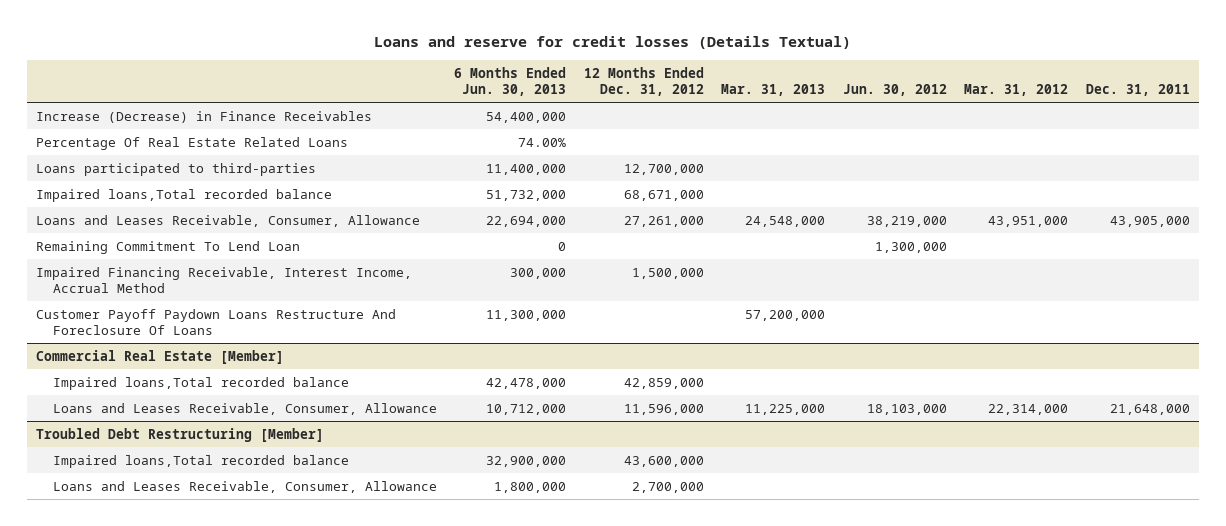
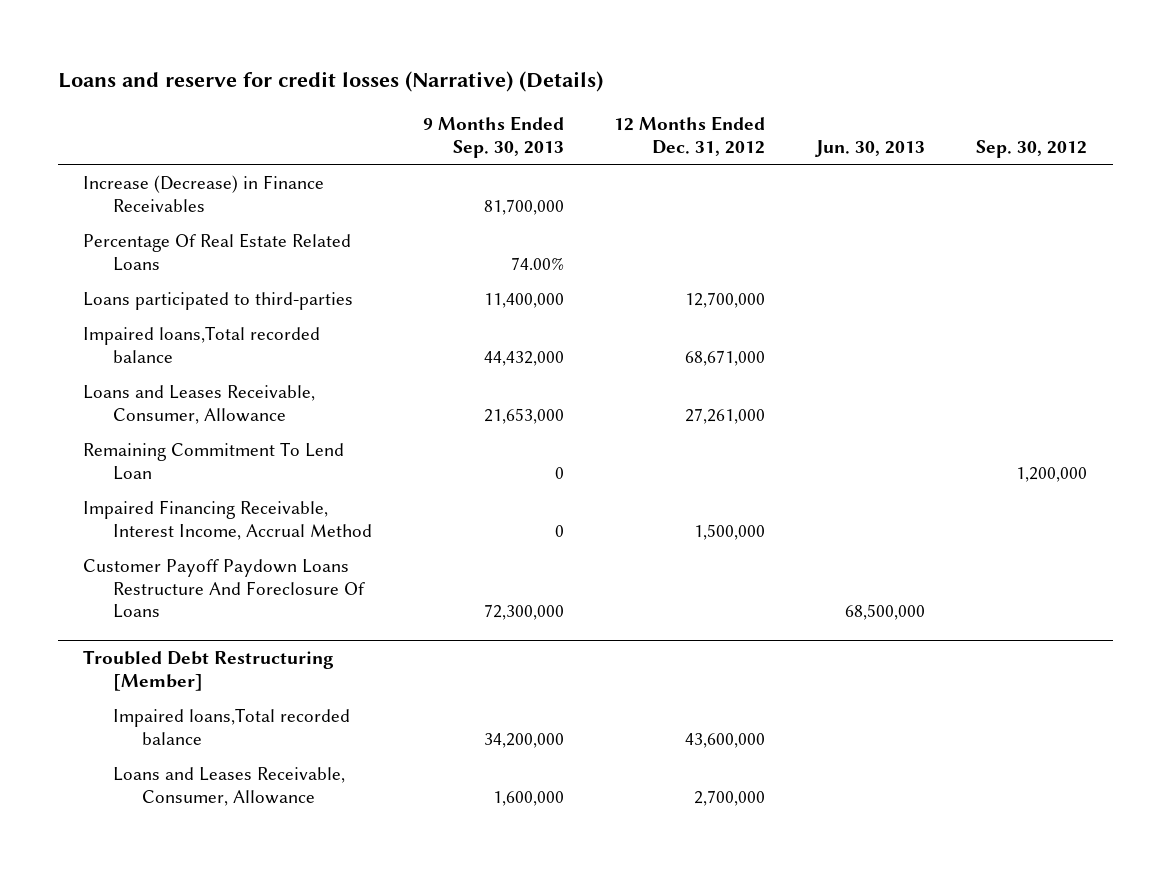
[373,36,851,50] Loans and reserve for credit losses (Details Textual) -> [57,71,603,93] Loans and reserve for credit losses (Narrative) (Details)
[454,66,567,96] 6 Months Ended Jun. 30, 2013 -> none
[721,83,826,96] Mar. 31, 2013 -> none
[842,83,947,96] Jun. 30, 2012 -> none
[964,83,1069,96] Mar. 31, 2012 -> none
[1085,83,1190,96] Dec. 31, 2011 -> none
none -> [422,116,564,159] 9 Months Ended Sep. 30, 2013
none -> [815,140,926,158] Jun. 30, 2013
none -> [976,140,1088,159] Sep. 30, 2012
[35,349,284,364] Commercial Real Estate [Member] -> none
[52,376,349,390] Impaired loans,Total recorded balance -> none
[52,402,437,415] Loans and Leases Receivable, Consumer, Allowance -> none

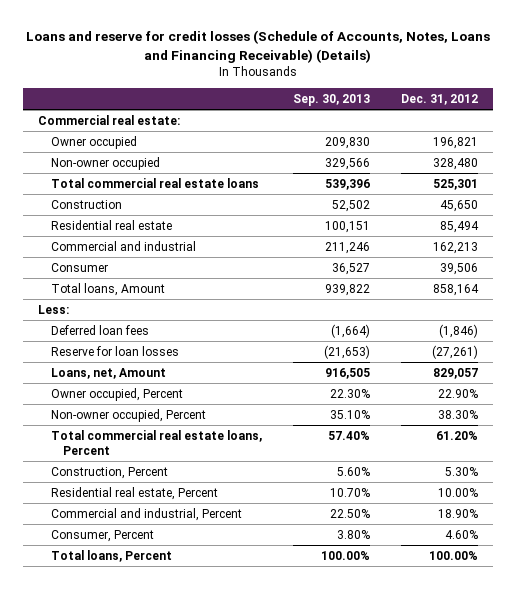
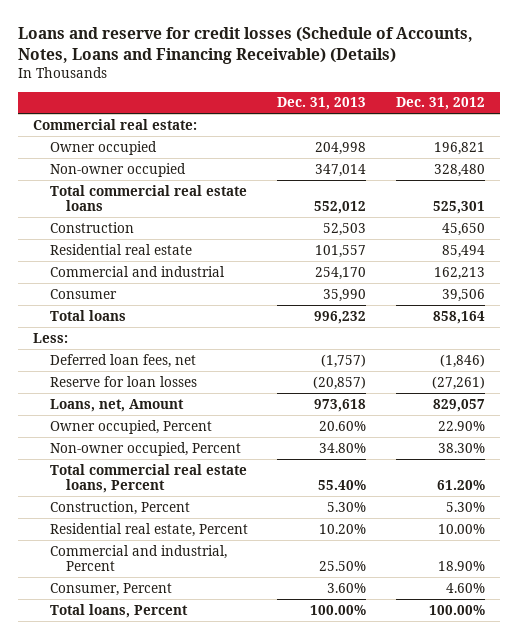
[292,93,370,106] Sep. 30, 2013 -> none
none -> [277,97,367,111] Dec. 31, 2013
[50,282,165,296] Total loans, Amount -> [49,309,126,321] Total loans
[50,324,149,335] Deferred loan fees -> [49,353,196,368] Deferred loan fees, net

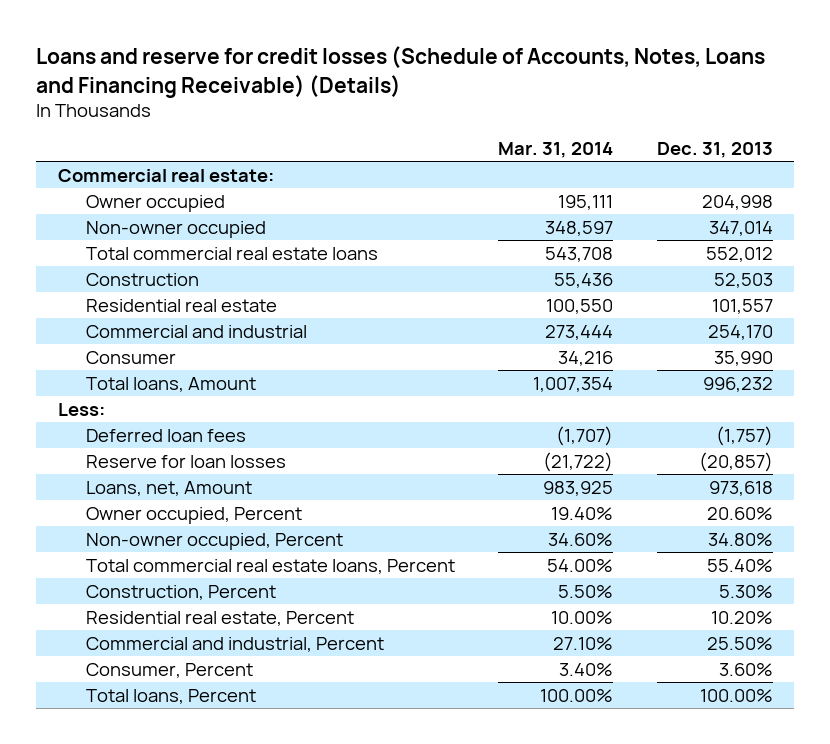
[395,97,485,111] Dec. 31, 2012 -> none
none -> [498,141,614,158] Mar. 31, 2014
[49,309,126,321] Total loans -> [85,376,256,392] Total loans, Amount
[49,353,196,368] Deferred loan fees, net -> [85,428,246,442] Deferred loan fees

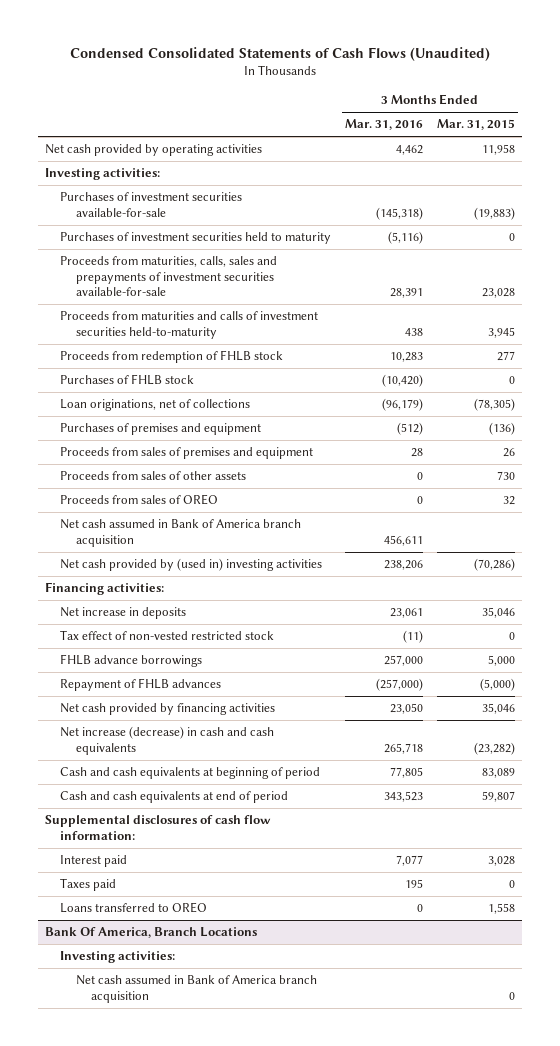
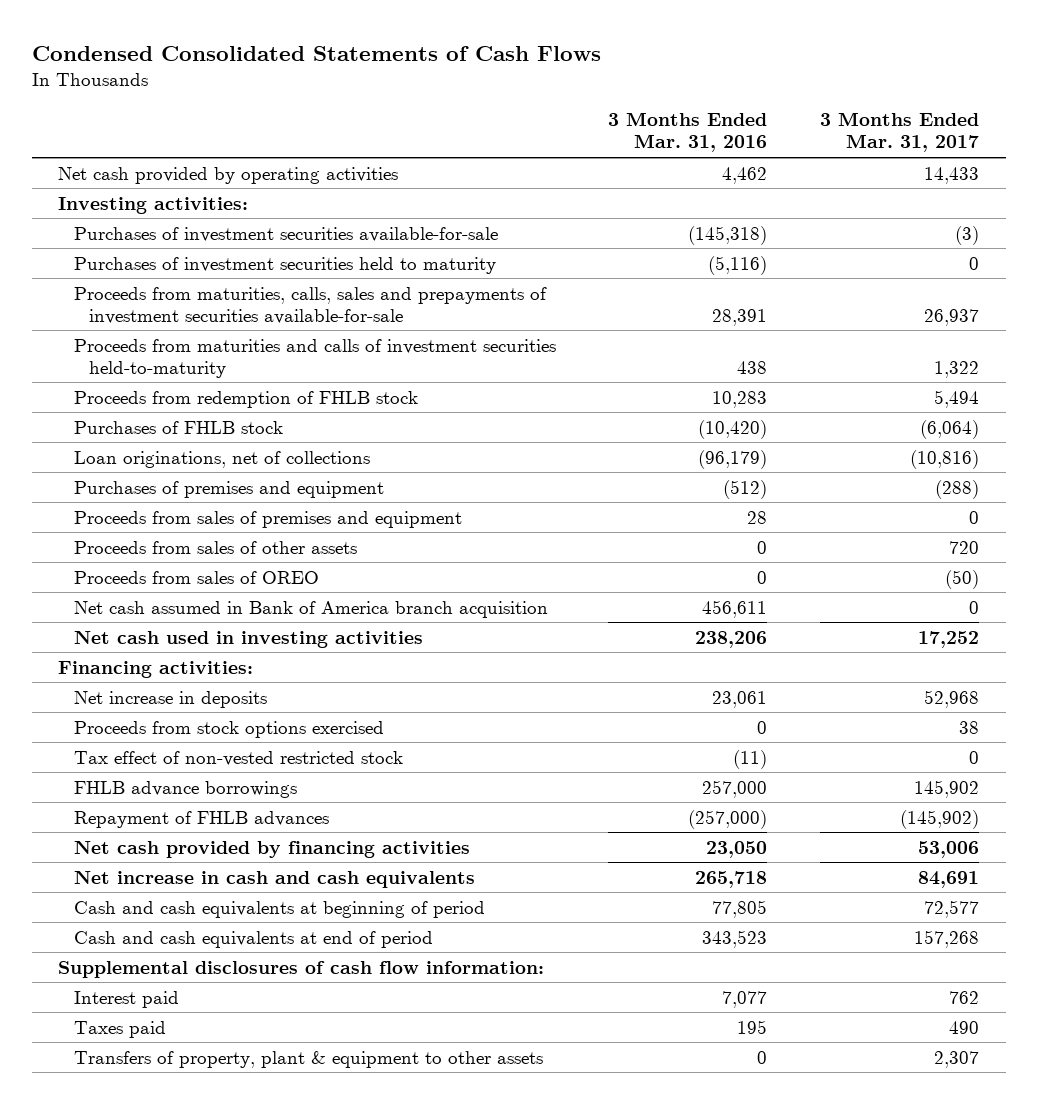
[69,46,490,61] Condensed Consolidated Statements of Cash Flows (Unaudited) -> [32,45,602,61] Condensed Consolidated Statements of Cash Flows
[436,119,515,131] Mar. 31, 2015 -> none
none -> [820,112,980,153] 3 Months Ended Mar. 31, 2017
[60,558,323,572] Net cash provided by (used in) investing activities -> [73,630,423,648] Net cash used in investing activities
none -> [73,720,384,738] Proceeds from stock options exercised
[60,726,275,755] Net increase (decrease) in cash and cash equivalents -> [73,870,475,888] Net increase in cash and cash equivalents
[60,902,208,914] Loans transferred to OREO -> none
[44,927,257,939] Bank Of America, Branch Locations -> none
[60,951,176,964] Investing activities: -> none
[75,975,317,1003] Net cash assumed in Bank of America branch acquisition -> none
none -> [73,1050,543,1068] Transfers of property, plant & equipment to other assets

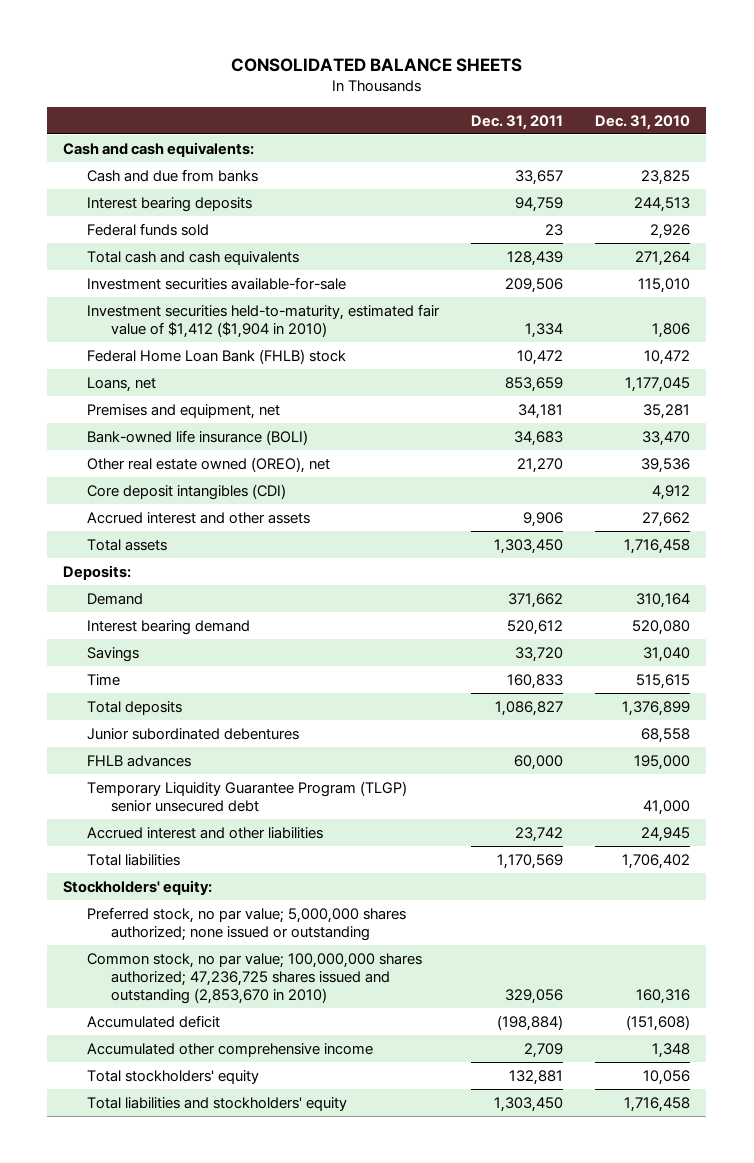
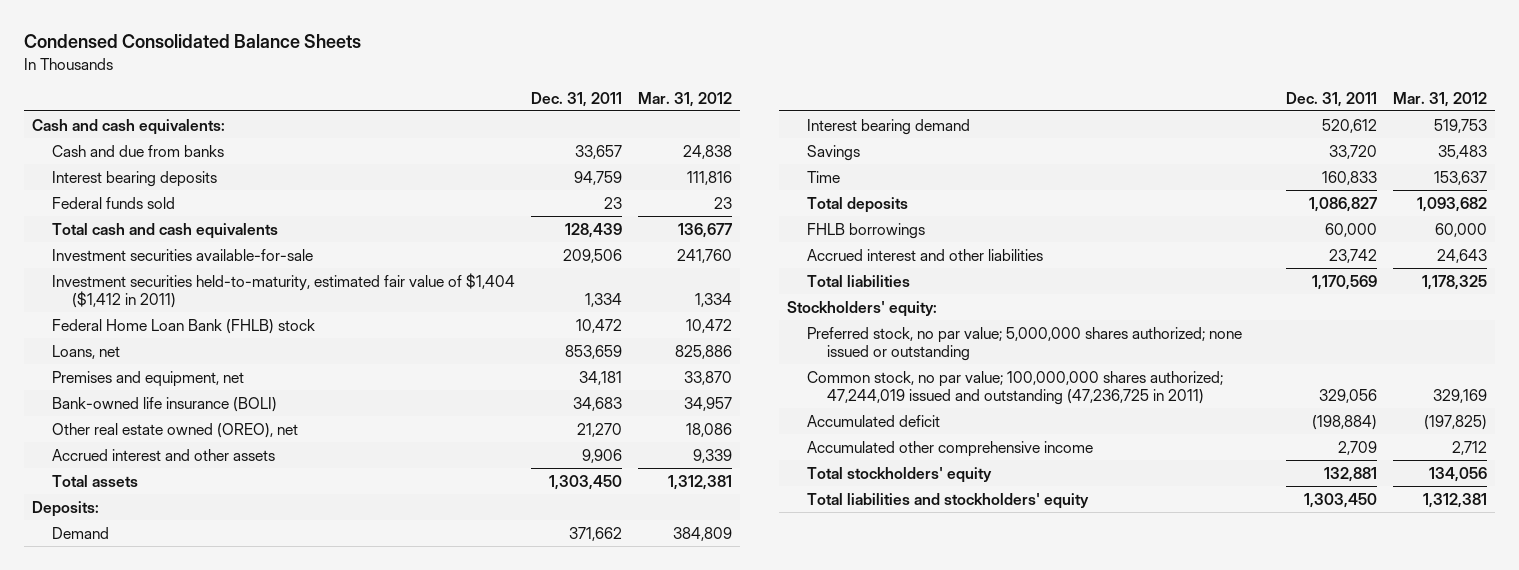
[230,57,522,72] CONSOLIDATED BALANCE SHEETS -> [23,34,361,49] Condensed Consolidated Balance Sheets
[595,114,691,130] Dec. 31, 2010 -> none
none -> [637,91,732,107] Mar. 31, 2012
[87,304,441,339] Investment securities held-to-maturity, estimated fair value of $1,412 ($1,904 in 2010) -> [51,272,515,308] Investment securities held-to-maturity, estimated fair value of $1,404 ($1,412 in 2011)
[87,484,287,501] Core deposit intangibles (CDI) -> none
[87,728,300,741] Junior subordinated debentures -> none
[87,755,192,768] FHLB advances -> none
[87,781,408,813] Temporary Liquidity Guarantee Program (TLGP) senior unsecured debt -> none
none -> [807,222,926,239] FHLB borrowings
[87,953,423,1004] Common stock, no par value; 100,000,000 shares authorized; 47,236,725 shares issued and outstanding (2,853,670 in 2010) -> [807,370,1224,405] Common stock, no par value; 100,000,000 shares authorized; 47,244,019 issued and outstanding (47,236,725 in 2011)

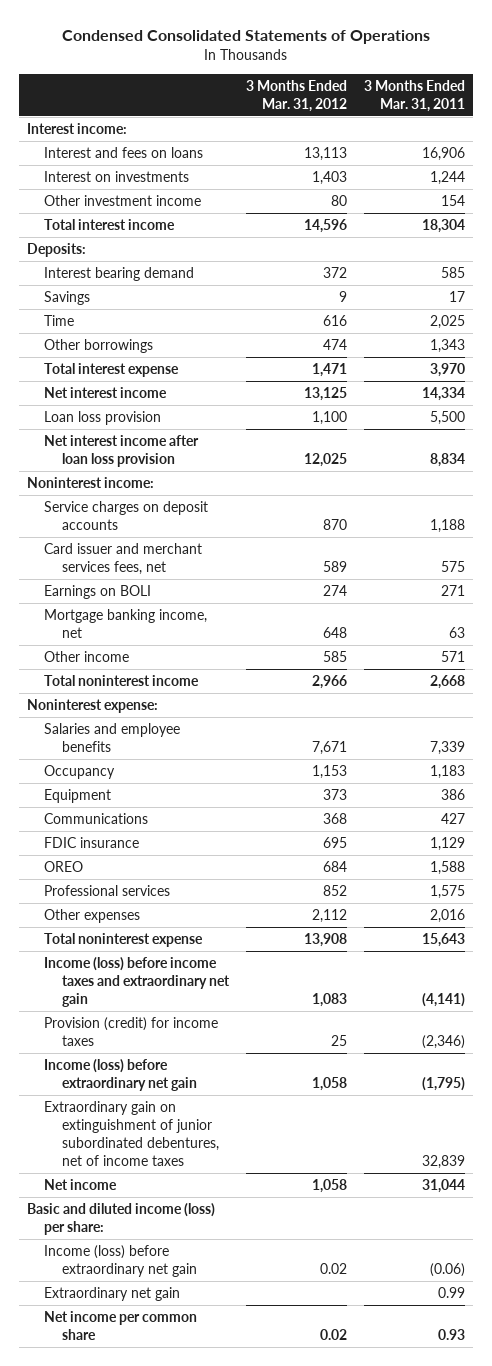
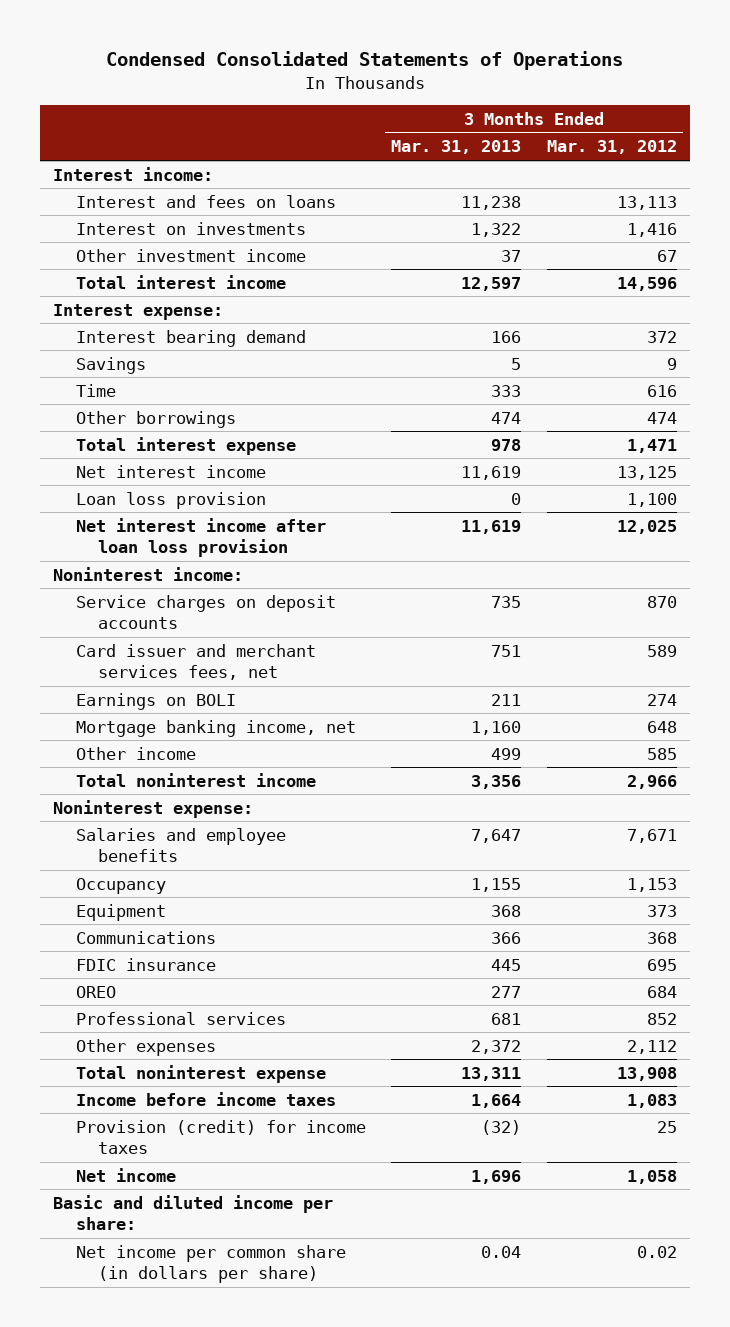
[363,80,465,112] 3 Months Ended Mar. 31, 2011 -> none
none -> [391,140,522,155] Mar. 31, 2013
[311,171,347,186] 1,403 -> [627,222,678,237] 1,416
[330,195,347,207] 80 -> [657,249,678,262] 67
[27,243,87,258] Deposits: -> none
none -> [53,303,224,320] Interest expense:
[44,957,230,1007] Income (loss) before income taxes and extraordinary net gain -> [75,1091,336,1106] Income before income taxes
[44,1059,197,1092] Income (loss) before extraordinary net gain -> none
[44,1101,219,1166] Extraordinary gain on extinguishment of junior subordinated debentures, net of income taxes -> none
[44,1245,197,1278] Income (loss) before extraordinary net gain -> none
[44,1287,181,1302] Extraordinary net gain -> none
[27,1203,216,1236] Basic and diluted income (loss) per share: -> [53,1194,334,1231] Basic and diluted income per share:
[44,1311,198,1341] Net income per common share -> [75,1244,346,1284] Net income per common share (in dollars per share)

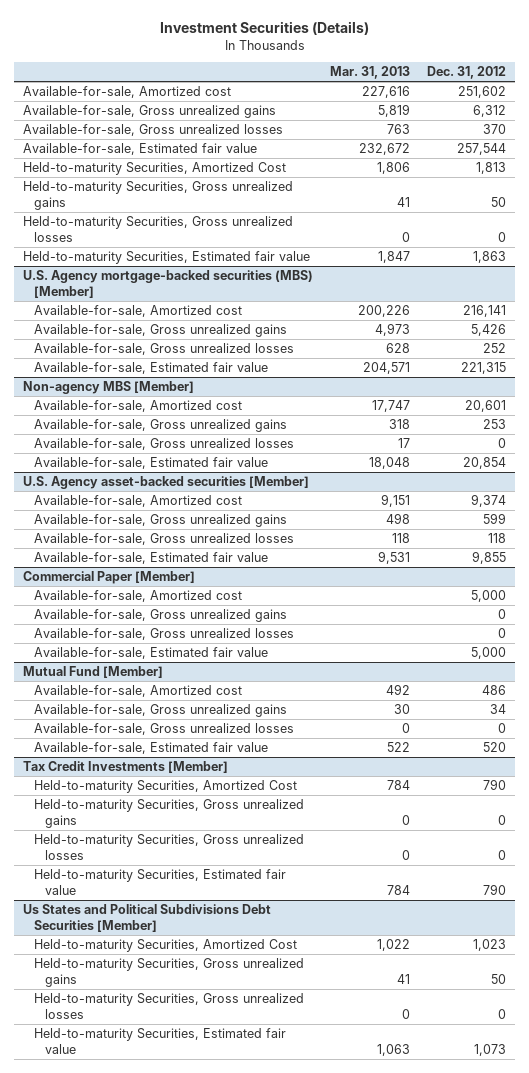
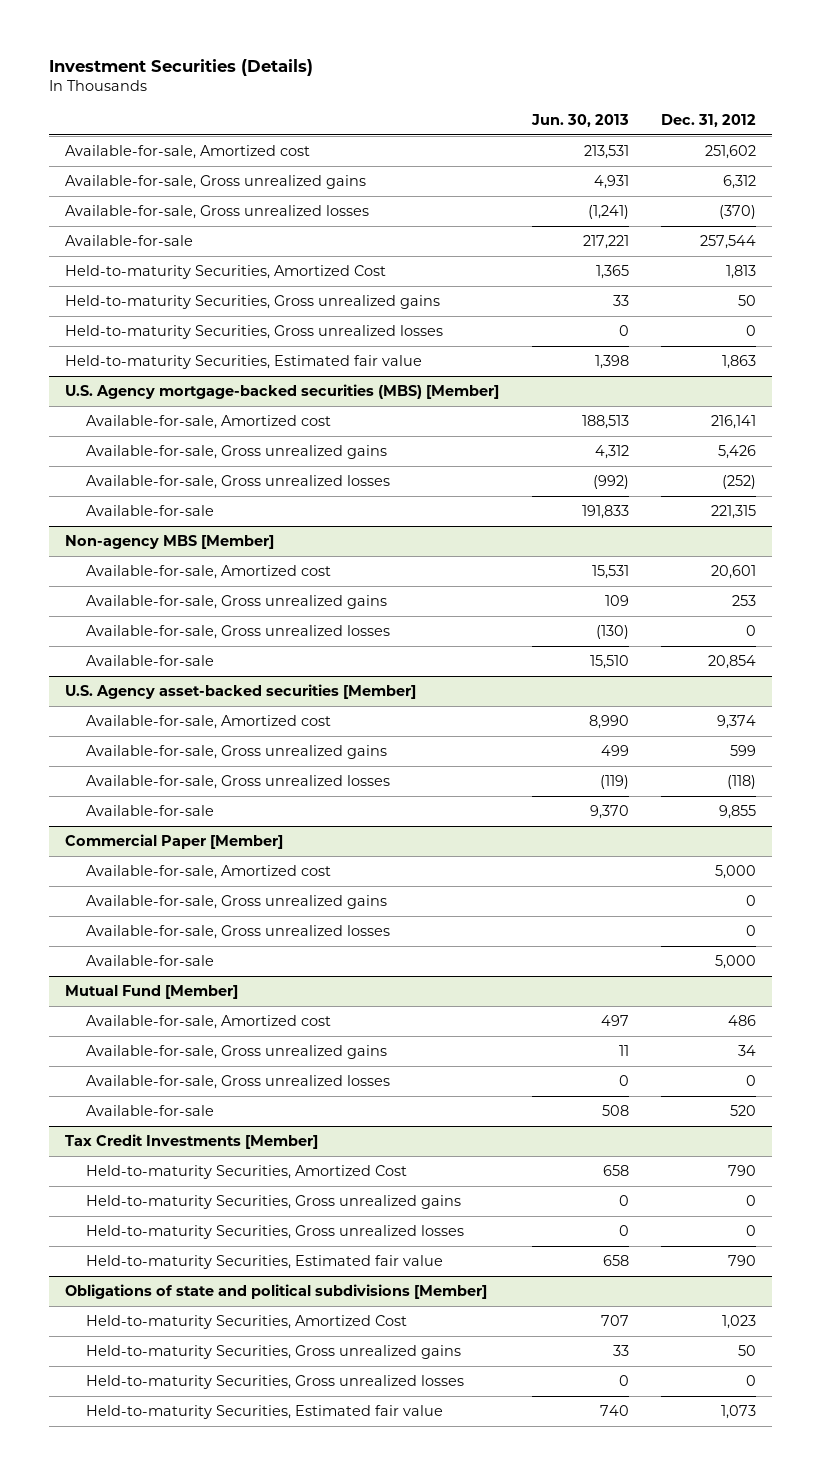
[330,66,411,80] Mar. 31, 2013 -> none
none -> [530,114,629,128] Jun. 30, 2013
[483,124,507,135] 370 -> [718,204,756,219] (370)
[22,143,257,156] Available-for-sale, Estimated fair value -> [65,234,194,246] Available-for-sale
[483,343,507,354] 252 -> [721,474,756,489] (252)
[33,362,268,375] Available-for-sale, Estimated fair value -> [86,504,215,516] Available-for-sale
[33,457,268,470] Available-for-sale, Estimated fair value -> [86,654,215,666] Available-for-sale
[488,533,507,544] 118 -> [726,774,756,789] (118)
[33,552,268,565] Available-for-sale, Estimated fair value -> [86,804,215,816] Available-for-sale
[33,647,268,660] Available-for-sale, Estimated fair value -> [86,954,215,966] Available-for-sale
[33,742,268,755] Available-for-sale, Estimated fair value -> [86,1104,215,1116] Available-for-sale
[22,904,271,932] Us States and Political Subdivisions Debt Securities [Member] -> none
none -> [65,1283,488,1299] Obligations of state and political subdivisions [Member]

